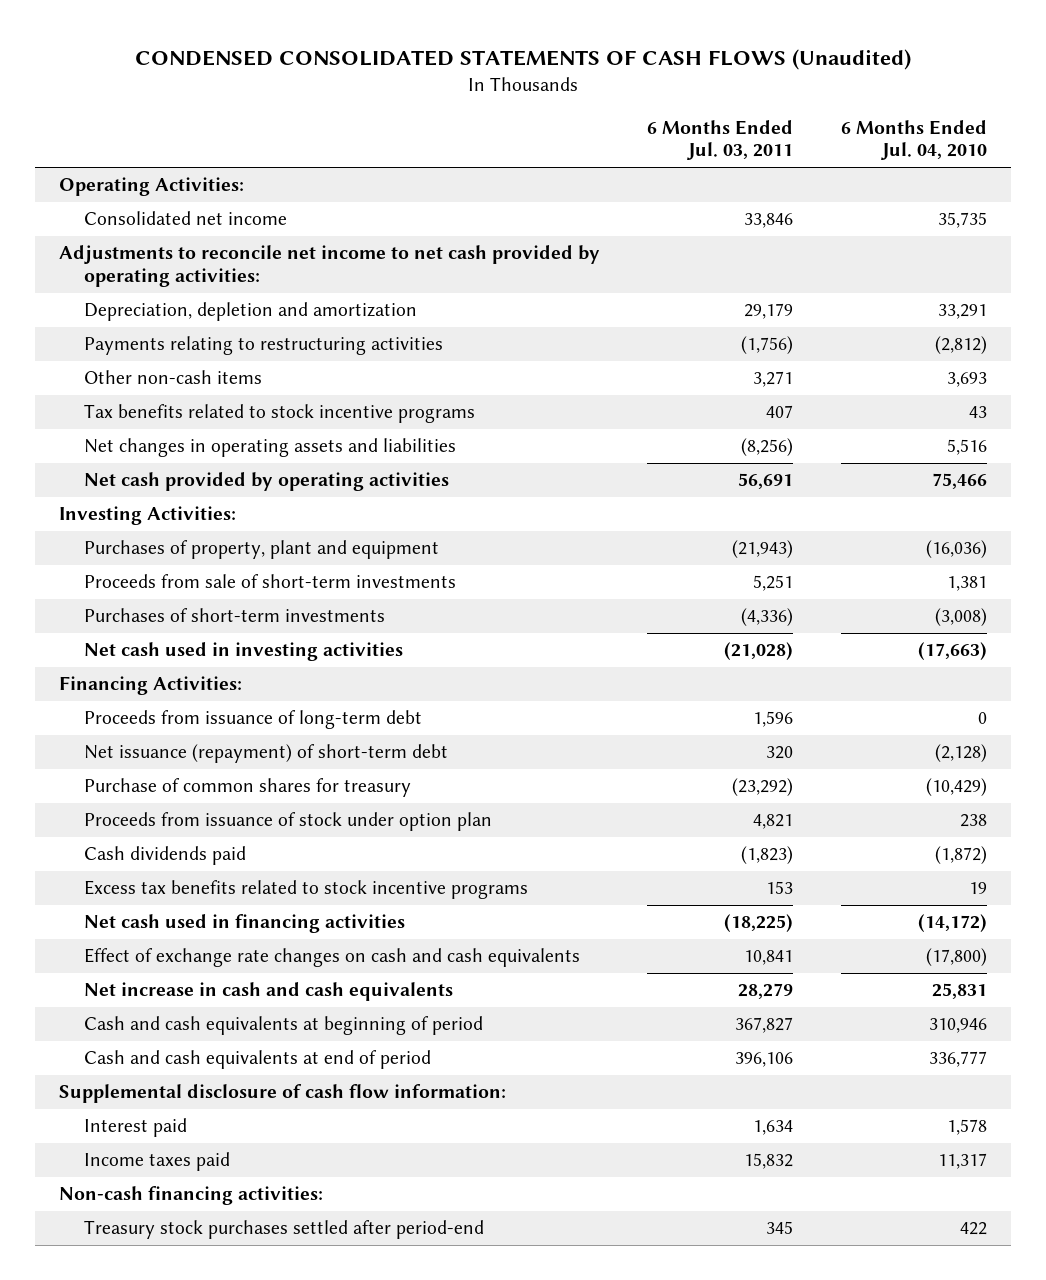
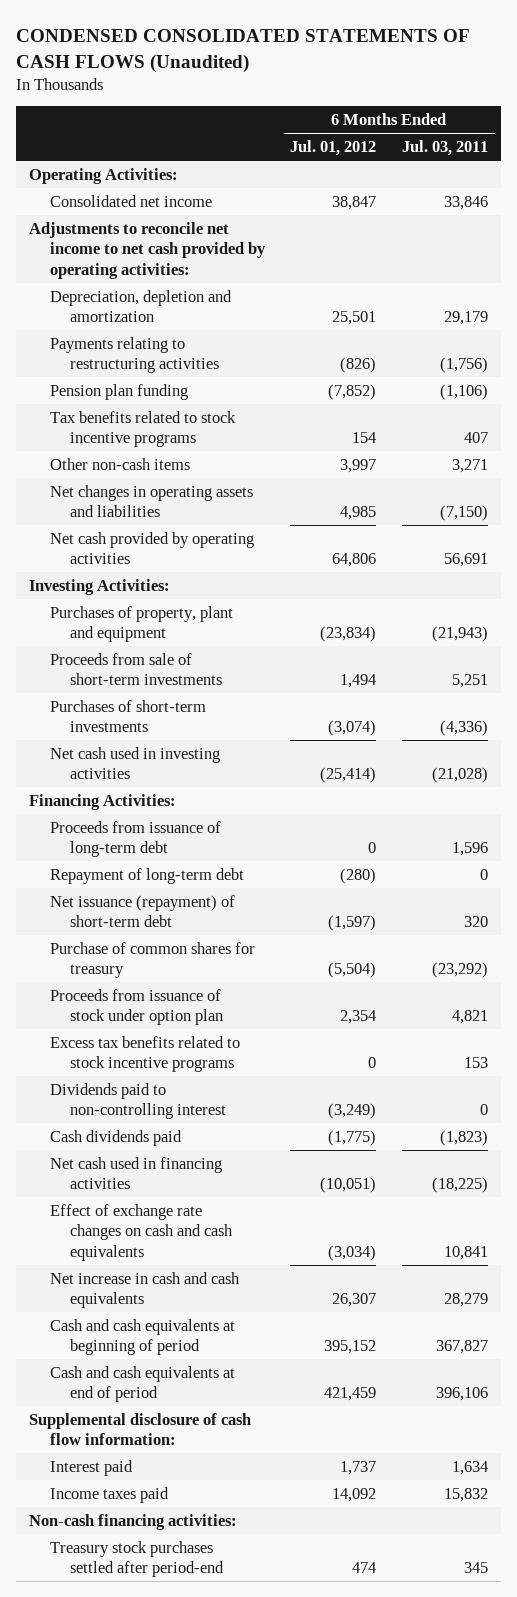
[841,119,988,161] 6 Months Ended Jul. 04, 2010 -> none
none -> [290,139,377,156] Jul. 01, 2012
none -> [49,383,188,400] Pension plan funding
[83,370,262,385] Other non-cash items -> [49,457,190,470] Other non-cash items
[741,438,794,457] (8,256) -> [440,505,489,522] (7,150)
none -> [49,867,244,884] Repayment of long-term debt
none -> [49,1082,226,1120] Dividends paid to non-controlling interest
[83,846,246,866] Cash dividends paid -> [49,1129,182,1146] Cash dividends paid

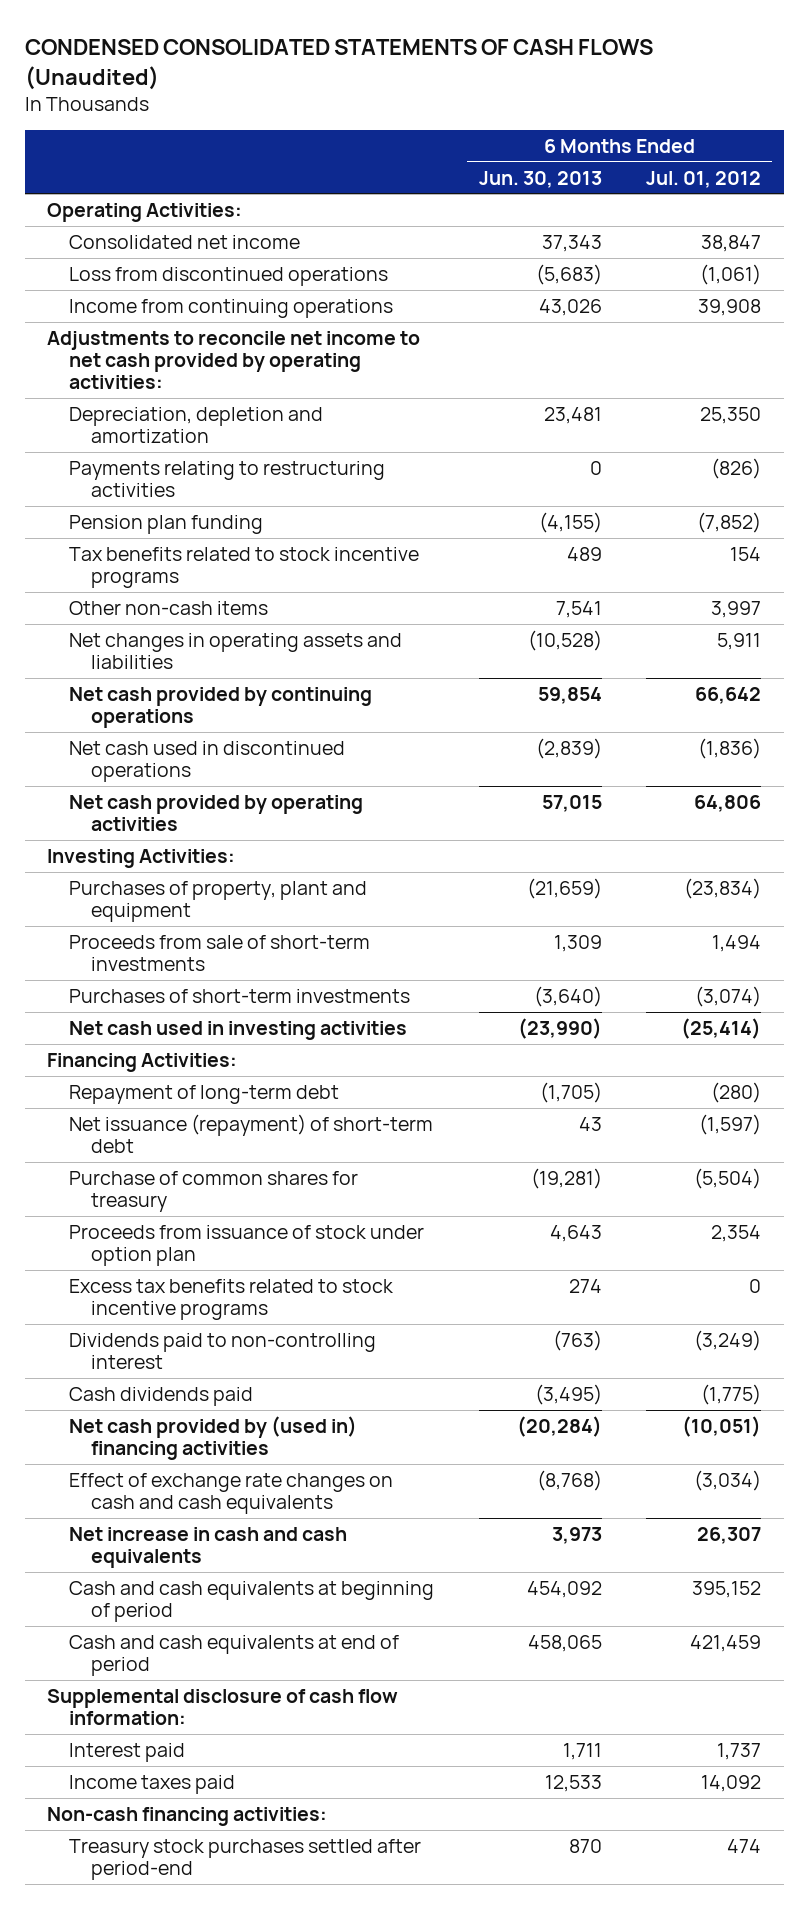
[402,139,489,156] Jul. 03, 2011 -> none
none -> [478,170,602,188] Jun. 30, 2013
none -> [69,266,389,286] Loss from discontinued operations
none -> [69,298,394,318] Income from continuing operations
[332,311,377,326] 25,501 -> [700,406,762,424] 25,350
[340,506,377,521] 4,985 -> [717,632,762,650] 5,911
none -> [69,686,373,729] Net cash provided by continuing operations
none -> [69,740,346,783] Net cash used in discontinued operations
[49,820,221,858] Proceeds from issuance of long-term debt -> none
[49,1156,222,1190] Net cash used in financing activities -> [69,1415,358,1461] Net cash provided by (used in) financing activities

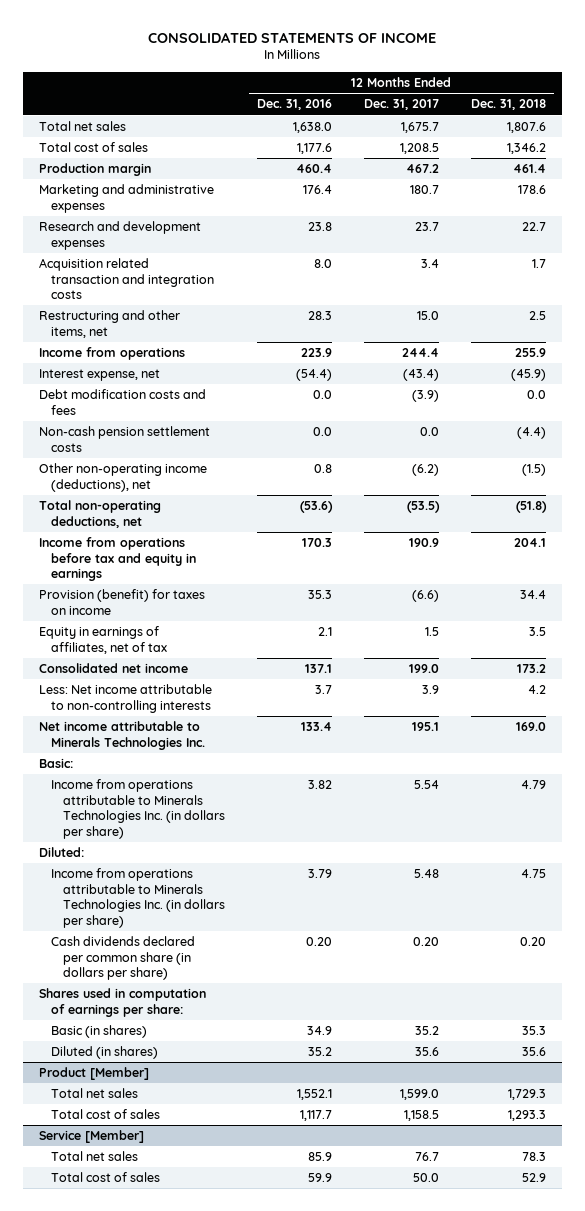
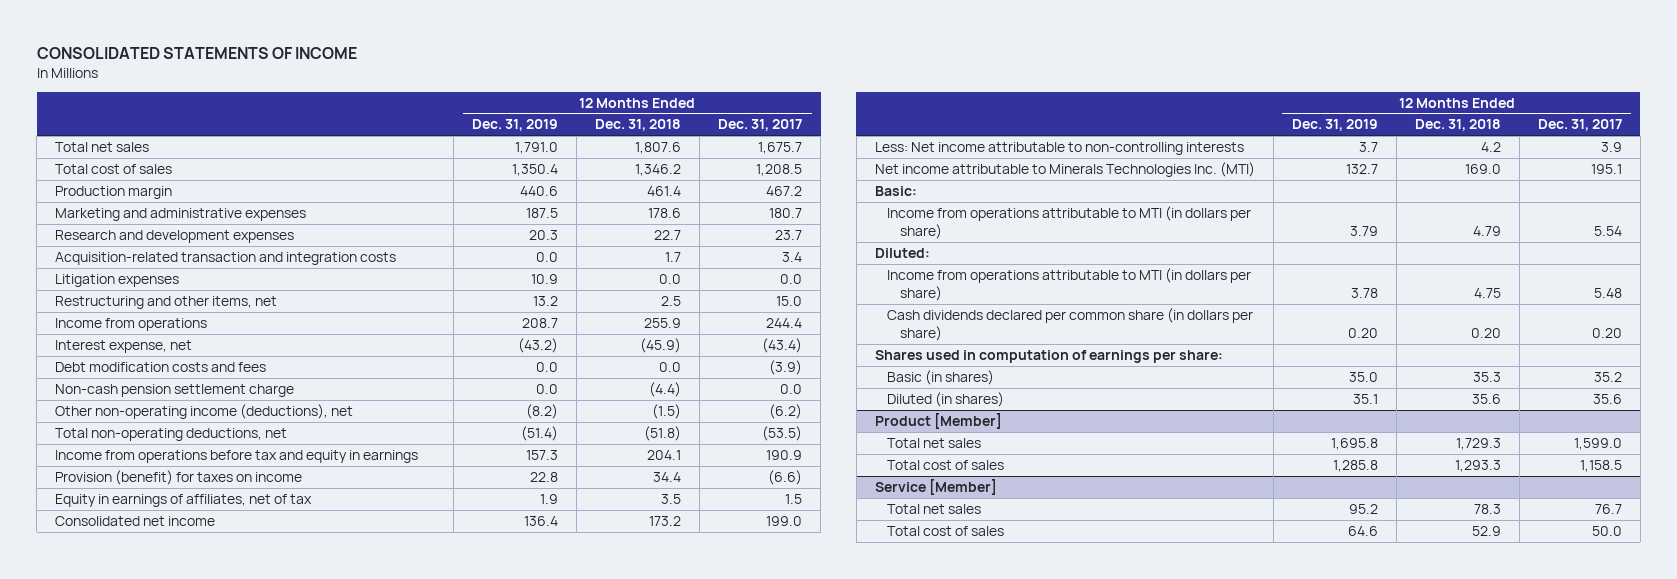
[256,99,332,111] Dec. 31, 2016 -> none
none -> [472,119,559,132] Dec. 31, 2019
[39,258,215,300] Acquisition related transaction and integration costs -> [55,251,397,265] Acquisition-related transaction and integration costs
none -> [55,273,180,287] Litigation expenses
[39,426,211,452] Non-cash pension settlement costs -> [55,383,295,397] Non-cash pension settlement charge
[39,721,206,750] Net income attributable to Minerals Technologies Inc. -> [874,161,1255,177] Net income attributable to Minerals Technologies Inc. (MTI)
[51,779,226,839] Income from operations attributable to Minerals Technologies Inc. (in dollars per share) -> [887,205,1252,239] Income from operations attributable to MTI (in dollars per share)
[51,868,226,928] Income from operations attributable to Minerals Technologies Inc. (in dollars per share) -> [887,267,1252,301] Income from operations attributable to MTI (in dollars per share)

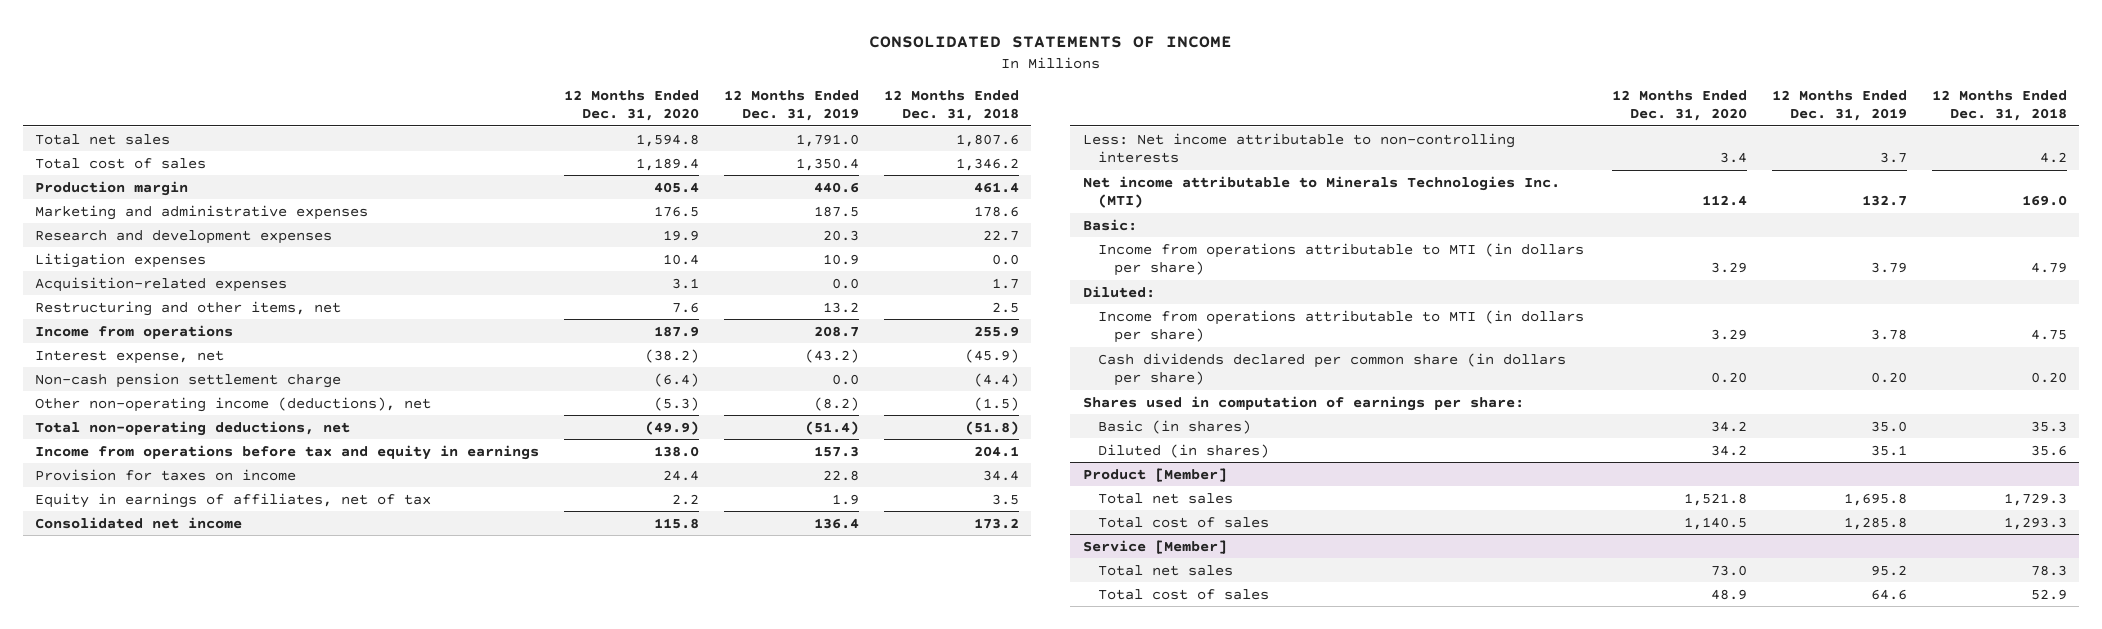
[718,119,803,132] Dec. 31, 2017 -> none
none -> [564,90,700,122] 12 Months Ended Dec. 31, 2020
[55,251,397,265] Acquisition-related transaction and integration costs -> none
none -> [35,276,288,292] Acquisition-related expenses
[55,361,267,372] Debt modification costs and fees -> none
[55,469,303,485] Provision (benefit) for taxes on income -> [35,468,297,481] Provision for taxes on income

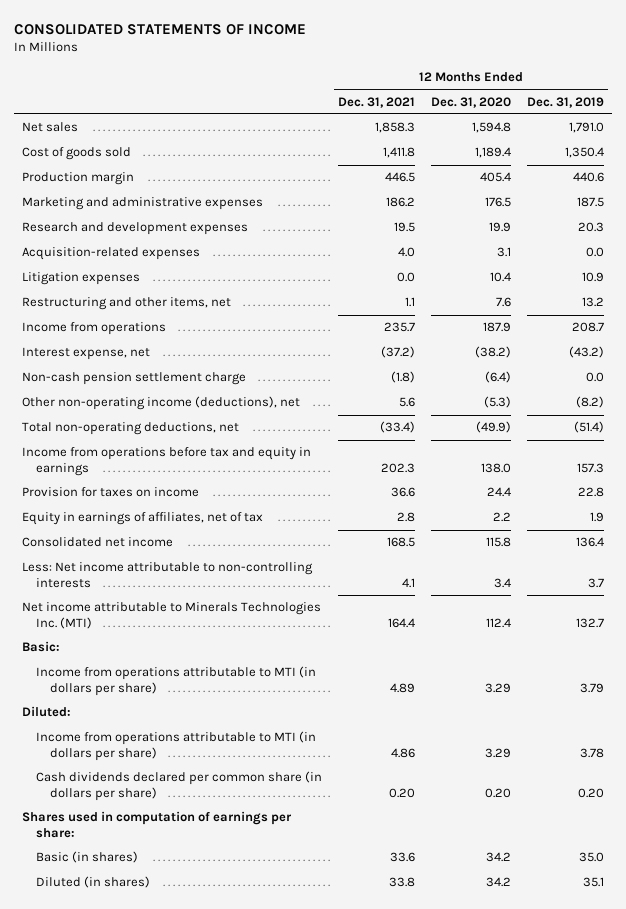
[883,90,1019,122] 12 Months Ended Dec. 31, 2018 -> none
none -> [337,96,415,108] Dec. 31, 2021
[35,133,171,145] Total net sales -> [21,122,78,133] Net sales
[35,157,207,169] Total cost of sales -> [21,147,131,161] Cost of goods sold
[35,252,207,268] Litigation expenses -> [21,272,140,286] Litigation expenses
[1082,467,1227,482] Product [Member] -> none
[1098,492,1234,504] Total net sales -> none
[1098,516,1270,528] Total cost of sales -> none
[1082,539,1227,554] Service [Member] -> none
[1098,564,1234,576] Total net sales -> none
[1098,588,1270,600] Total cost of sales -> none

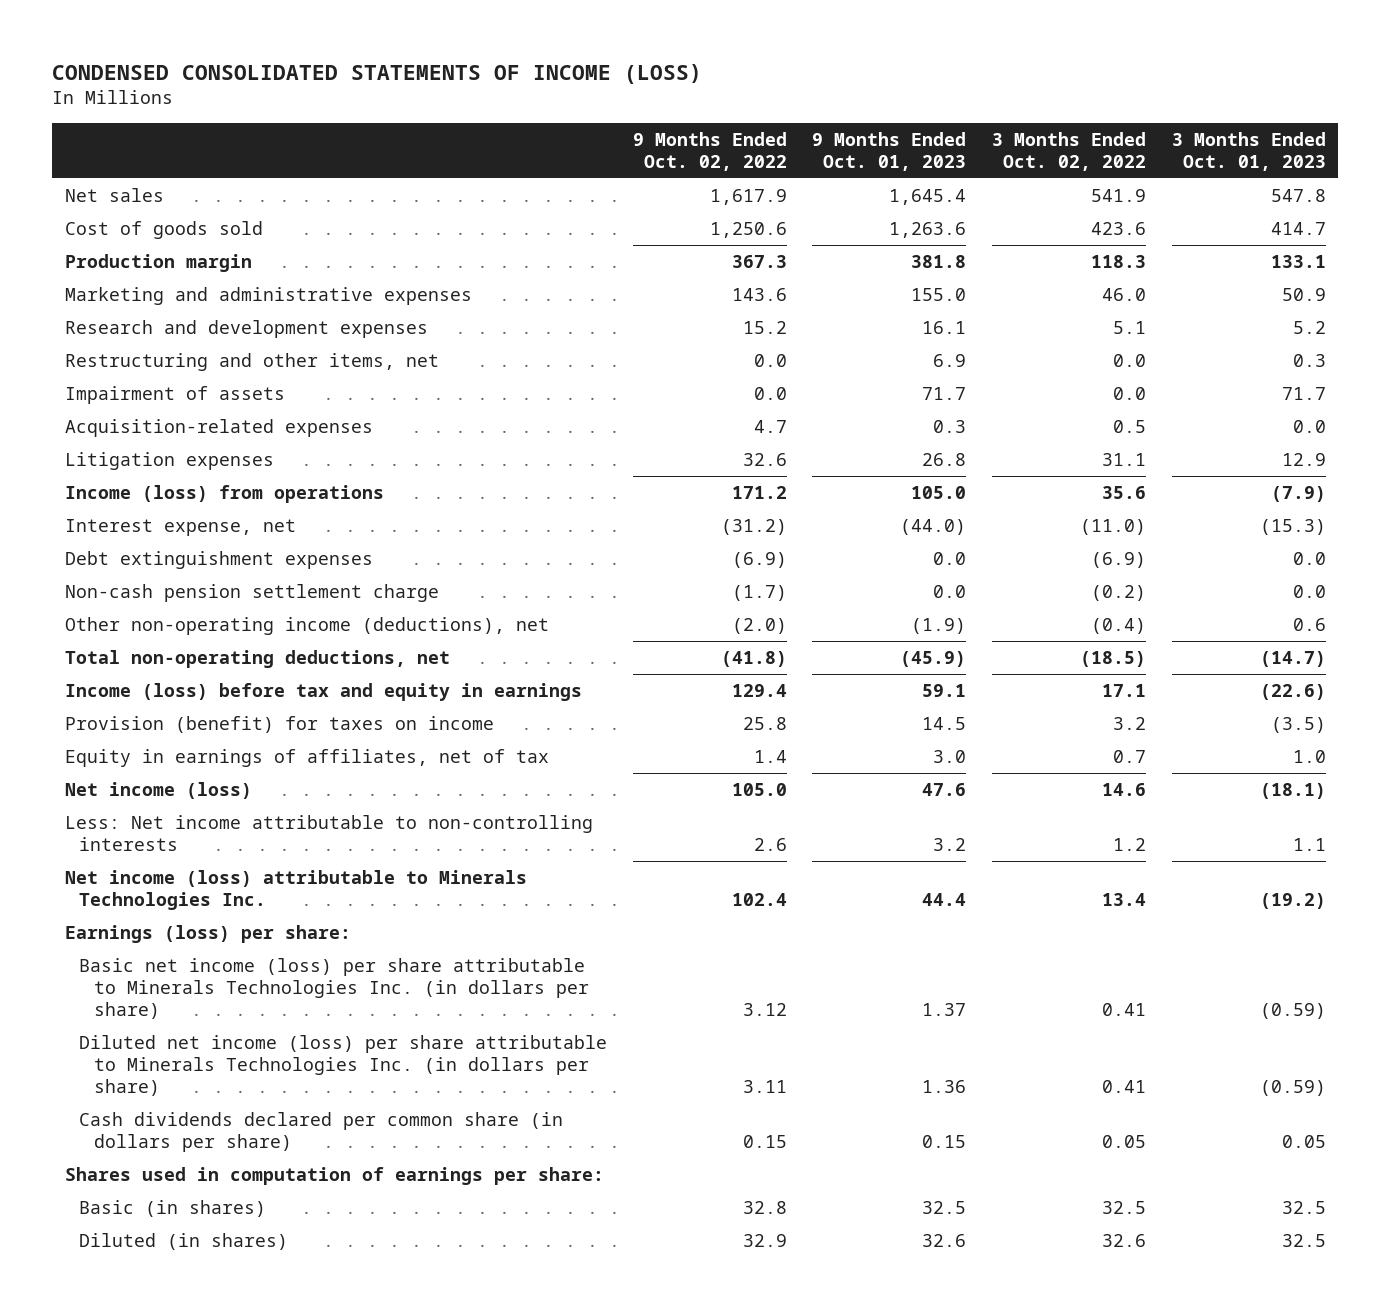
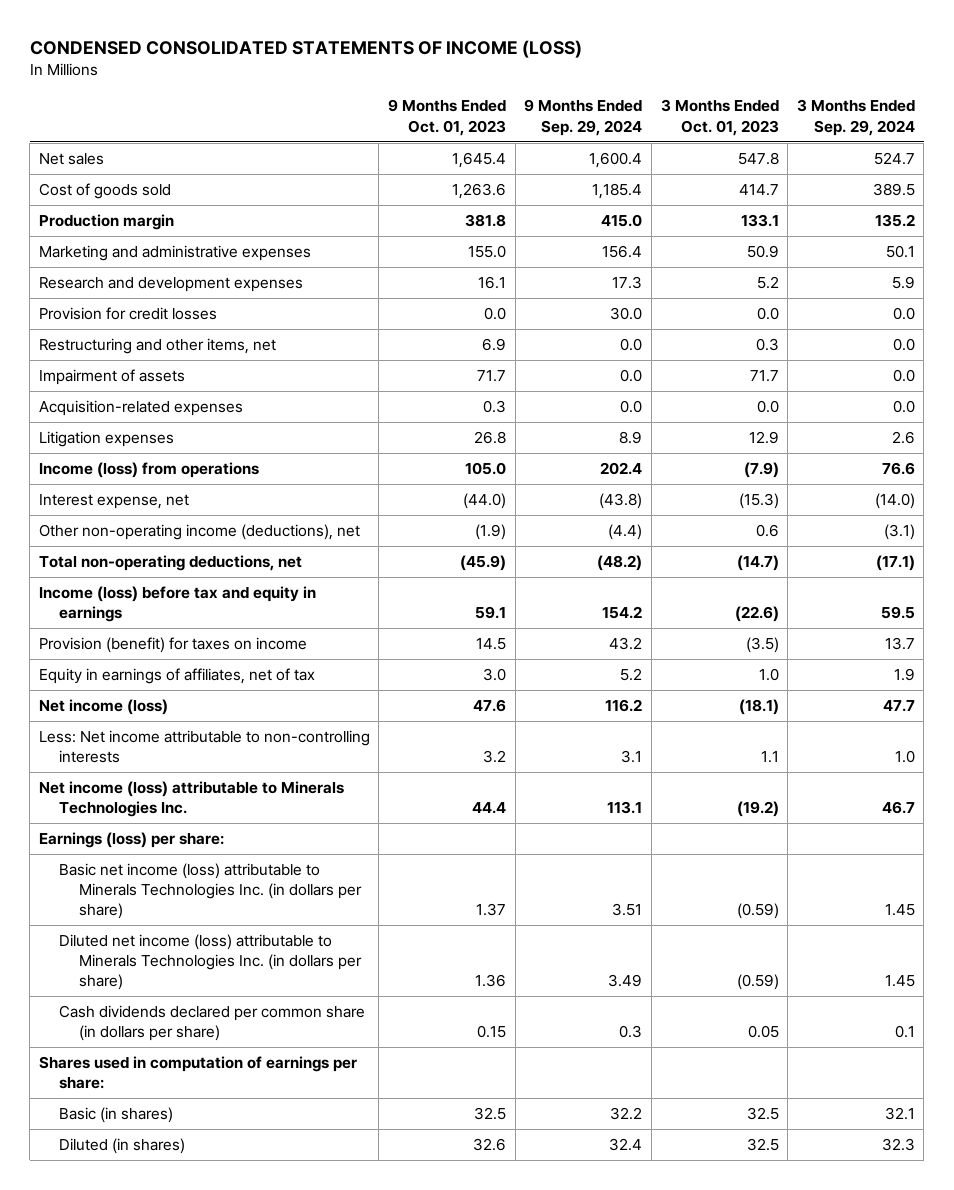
[632,131,787,171] 9 Months Ended Oct. 02, 2022 -> none
[991,131,1146,171] 3 Months Ended Oct. 02, 2022 -> none
none -> [524,99,643,136] 9 Months Ended Sep. 29, 2024
none -> [796,99,915,136] 3 Months Ended Sep. 29, 2024
none -> [38,307,217,321] Provision for credit losses
[64,551,373,570] Debt extinguishment expenses -> none
[64,584,439,603] Non-cash pension settlement charge -> none
[79,958,589,1020] Basic net income (loss) per share attributable to Minerals Technologies Inc. (in dollars per share) -> [59,863,363,920] Basic net income (loss) attributable to Minerals Technologies Inc. (in dollars per share)
[79,1035,608,1097] Diluted net income (loss) per share attributable to Minerals Technologies Inc. (in dollars per share) -> [59,934,363,991] Diluted net income (loss) attributable to Minerals Technologies Inc. (in dollars per share)

